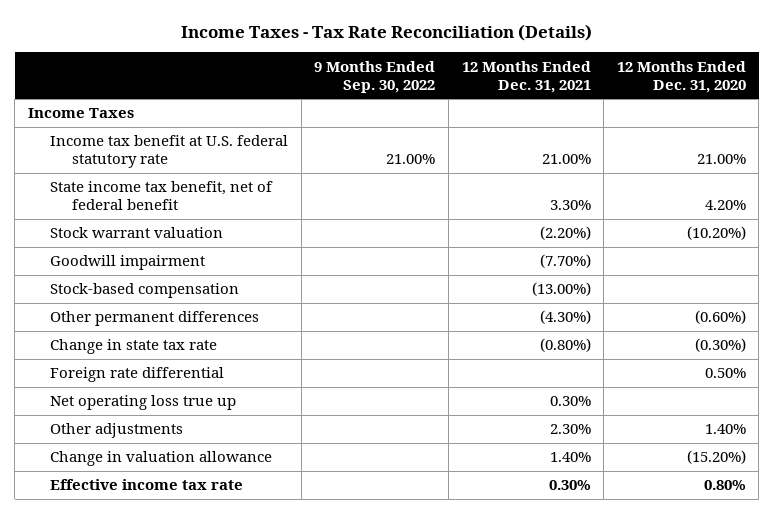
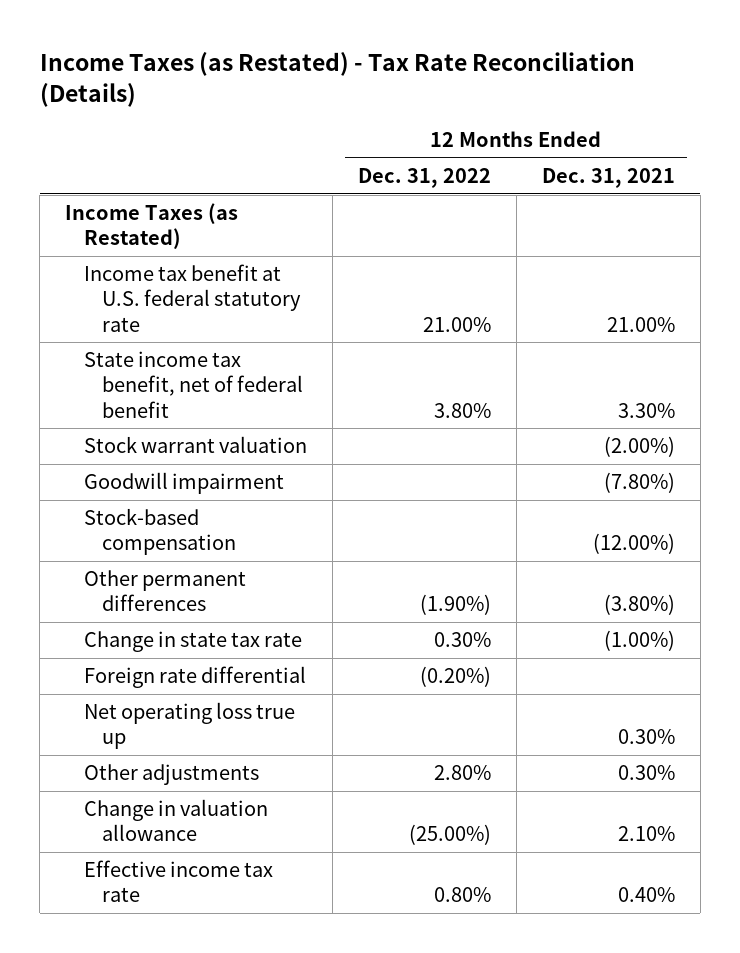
[180,23,592,41] Income Taxes - Tax Rate Reconciliation (Details) -> [39,51,635,107] Income Taxes (as Restated) - Tax Rate Reconciliation (Details)
[314,60,436,93] 9 Months Ended Sep. 30, 2022 -> none
[616,60,746,93] 12 Months Ended Dec. 31, 2020 -> none
none -> [357,167,491,188] Dec. 31, 2022
[27,108,134,119] Income Taxes -> [65,203,239,250] Income Taxes (as Restated)
[539,226,591,241] (2.20%) -> [603,436,675,458] (2.00%)
[539,254,591,269] (7.70%) -> [603,472,675,494] (7.80%)
[531,282,591,297] (13.00%) -> [592,533,675,555] (12.00%)
[539,310,591,325] (4.30%) -> [603,594,675,616] (3.80%)
[539,338,591,353] (0.80%) -> [603,630,675,652] (1.00%)
[549,424,591,435] 2.30% -> [617,765,675,781] 0.30%
[549,452,591,463] 1.40% -> [617,826,675,842] 2.10%
[548,480,591,491] 0.30% -> [617,887,675,903] 0.40%

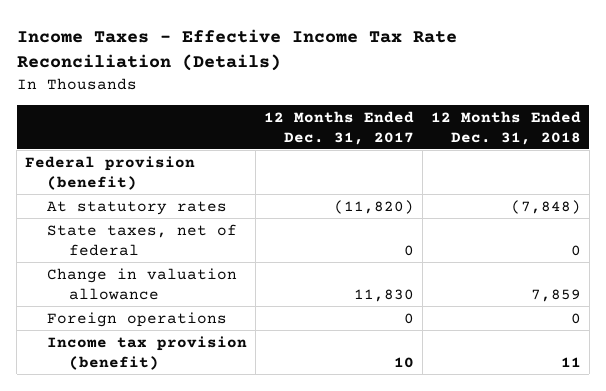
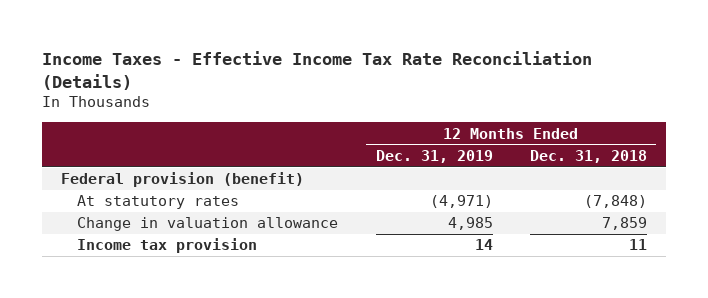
[263,110,414,145] 12 Months Ended Dec. 31, 2017 -> none
none -> [375,149,493,163] Dec. 31, 2019
[47,223,238,256] State taxes, net of federal -> none
[47,311,228,327] Foreign operations -> none
[47,335,248,370] Income tax provision (benefit) -> [77,238,258,254] Income tax provision

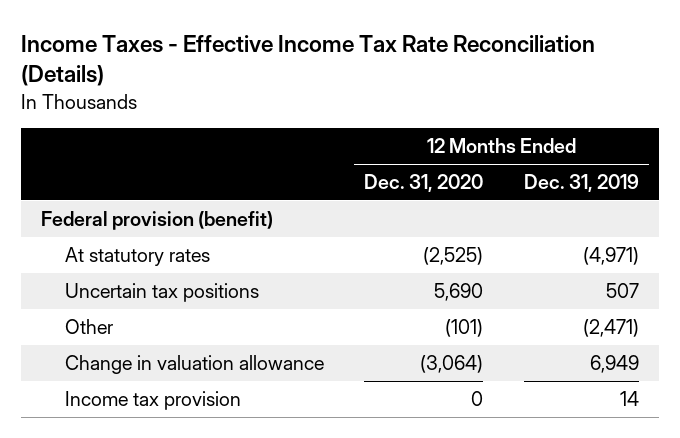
[529,149,647,163] Dec. 31, 2018 -> none
none -> [364,174,484,193] Dec. 31, 2020
none -> [64,283,259,303] Uncertain tax positions
none -> [64,319,113,335] Other
[447,217,493,231] 4,985 -> [589,355,639,374] 6,949

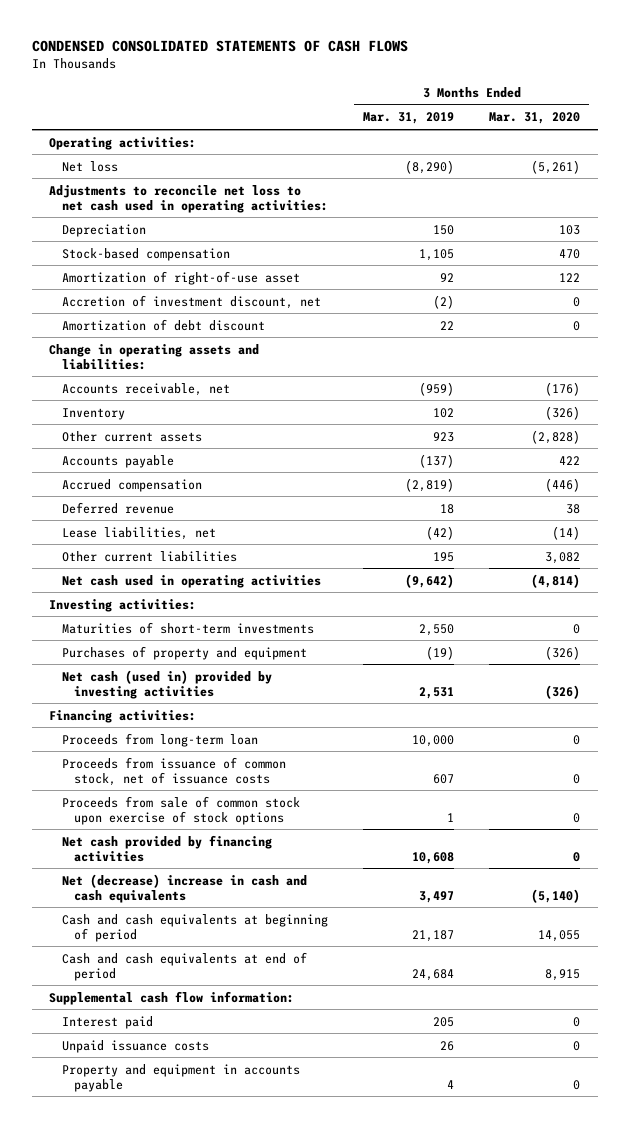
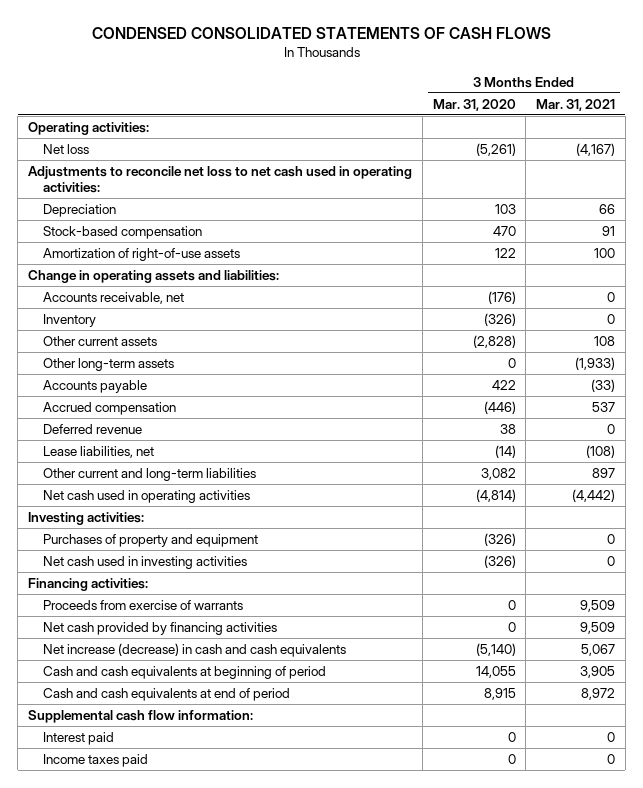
[363,112,455,125] Mar. 31, 2019 -> none
none -> [536,98,616,111] Mar. 31, 2021
[61,294,321,309] Accretion of investment discount, net -> none
[61,318,265,331] Amortization of debt discount -> none
[61,270,300,285] Amortization of right-of-use asset -> [43,247,241,261] Amortization of right-of-use assets
none -> [43,357,175,371] Other long-term assets
[61,550,237,562] Other current liabilities -> [43,467,257,481] Other current and long-term liabilities
[61,621,314,634] Maturities of short-term investments -> none
[61,669,272,699] Net cash (used in) provided by investing activities -> [43,555,248,569] Net cash used in investing activities
[61,732,258,747] Proceeds from long-term loan -> none
[61,756,286,786] Proceeds from issuance of common stock, net of issuance costs -> none
[61,795,300,825] Proceeds from sale of common stock upon exercise of stock options -> none
none -> [43,599,244,610] Proceeds from exercise of warrants
[61,873,307,903] Net (decrease) increase in cash and cash equivalents -> [43,642,347,657] Net increase (decrease) in cash and cash equivalents
[61,1039,209,1053] Unpaid issuance costs -> none
[61,1063,300,1092] Property and equipment in accounts payable -> none
none -> [43,753,149,767] Income taxes paid

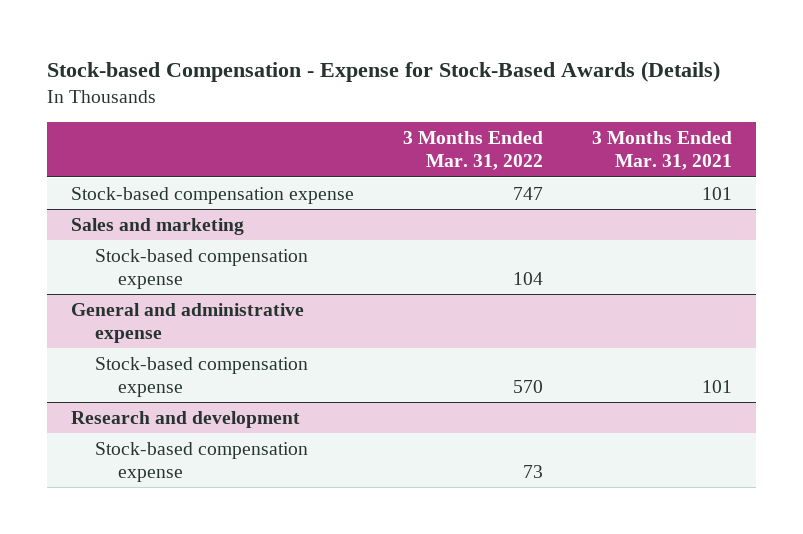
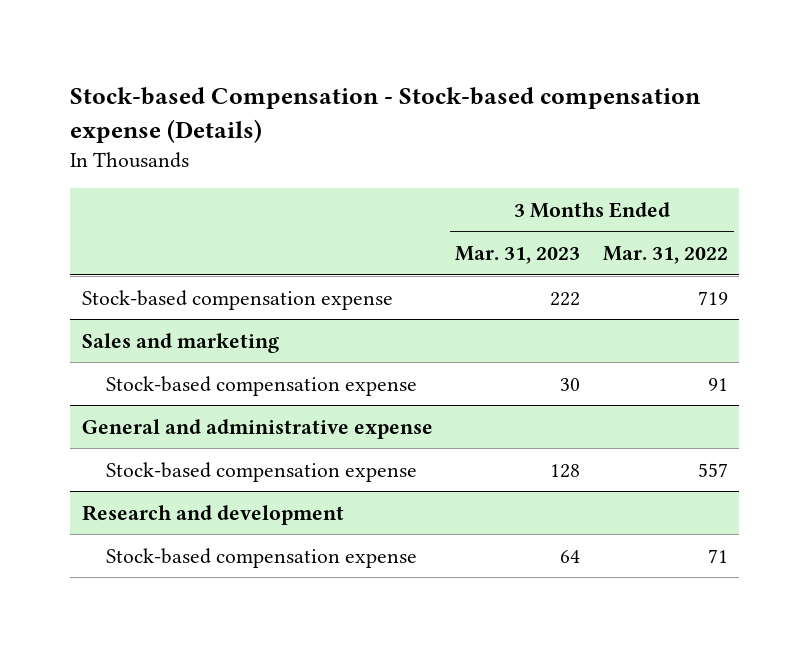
[46,60,720,82] Stock-based Compensation - Expense for Stock-Based Awards (Details) -> [70,86,702,143] Stock-based Compensation - Stock-based compensation expense (Details)
[591,131,732,171] 3 Months Ended Mar. 31, 2021 -> none
none -> [455,246,581,265] Mar. 31, 2023
[513,186,544,200] 747 -> [697,290,728,305] 719
[513,271,544,285] 104 -> [707,377,728,391] 91
[513,379,544,393] 570 -> [697,462,728,477] 557
[523,464,544,478] 73 -> [707,548,728,563] 71

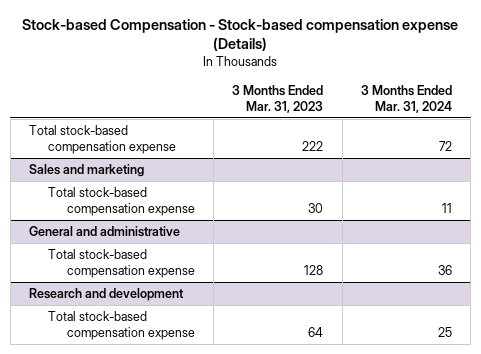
[602,246,728,265] Mar. 31, 2022 -> none
none -> [360,84,452,113] 3 Months Ended Mar. 31, 2024
[81,289,393,310] Stock-based compensation expense -> [28,125,176,155] Total stock-based compensation expense
[106,375,418,396] Stock-based compensation expense -> [47,187,195,217] Total stock-based compensation expense
[81,418,433,439] General and administrative expense -> [28,226,180,238] General and administrative
[106,461,418,482] Stock-based compensation expense -> [47,249,195,279] Total stock-based compensation expense
[106,547,418,568] Stock-based compensation expense -> [47,311,195,341] Total stock-based compensation expense

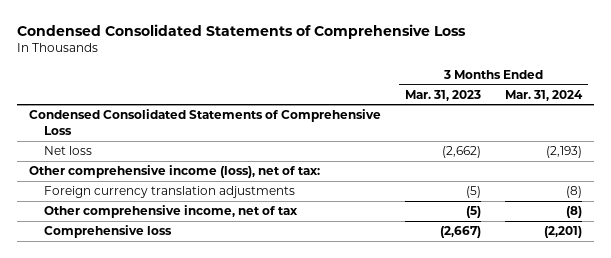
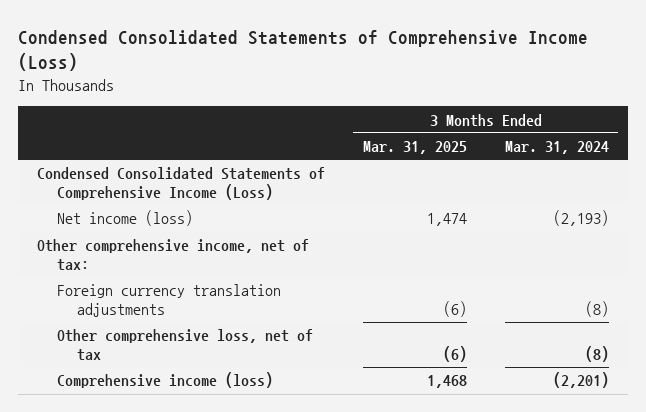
[16,23,466,39] Condensed Consolidated Statements of Comprehensive Loss -> [17,29,588,72] Condensed Consolidated Statements of Comprehensive Income (Loss)
[404,89,481,101] Mar. 31, 2023 -> none
none -> [362,141,467,155] Mar. 31, 2025
[28,109,381,135] Condensed Consolidated Statements of Comprehensive Loss -> [36,167,325,201] Condensed Consolidated Statements of Comprehensive Income (Loss)
[43,146,92,156] Net loss -> [56,210,193,227] Net income (loss)
[28,165,320,179] Other comprehensive income (loss), net of tax: -> [36,239,309,272] Other comprehensive income, net of tax:
[43,205,298,219] Other comprehensive income, net of tax -> [56,329,313,362] Other comprehensive loss, net of tax
[43,225,172,239] Comprehensive loss -> [56,372,273,389] Comprehensive income (loss)

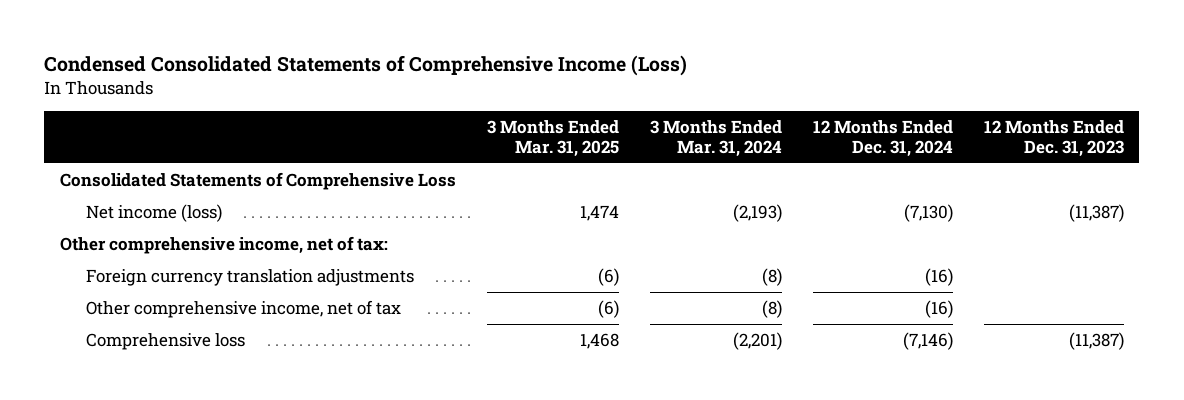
none -> [812,119,953,158] 12 Months Ended Dec. 31, 2024
none -> [983,119,1124,158] 12 Months Ended Dec. 31, 2023
[36,167,325,201] Condensed Consolidated Statements of Comprehensive Income (Loss) -> [59,172,456,191] Consolidated Statements of Comprehensive Loss
[56,329,313,362] Other comprehensive loss, net of tax -> [85,300,401,319] Other comprehensive income, net of tax
[56,372,273,389] Comprehensive income (loss) -> [85,333,245,351] Comprehensive loss

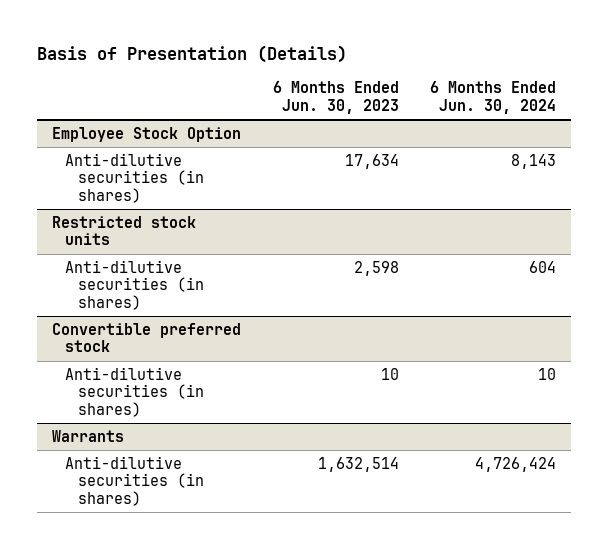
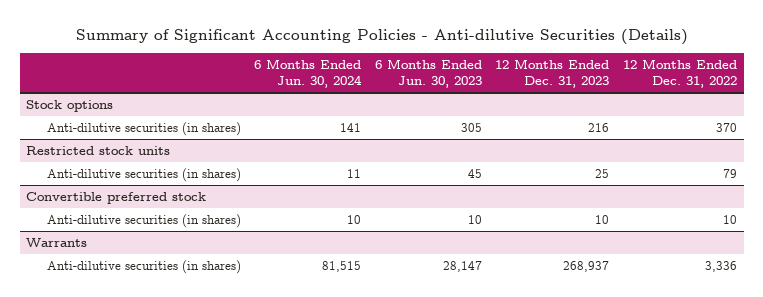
[36,44,347,63] Basis of Presentation (Details) -> [75,28,688,45] Summary of Significant Accounting Policies - Anti-dilutive Securities (Details)
none -> [495,58,610,89] 12 Months Ended Dec. 31, 2023
none -> [622,58,737,89] 12 Months Ended Dec. 31, 2022
[52,127,242,143] Employee Stock Option -> [26,100,114,113] Stock options
[344,154,399,170] 17,634 -> [460,123,482,133] 305
[510,154,556,170] 8,143 -> [340,123,362,133] 141
[353,261,399,277] 2,598 -> [467,169,482,179] 45
[528,261,556,274] 604 -> [347,169,362,179] 11
[317,457,399,473] 1,632,514 -> [442,261,482,273] 28,147
[474,457,556,473] 4,726,424 -> [322,261,362,273] 81,515

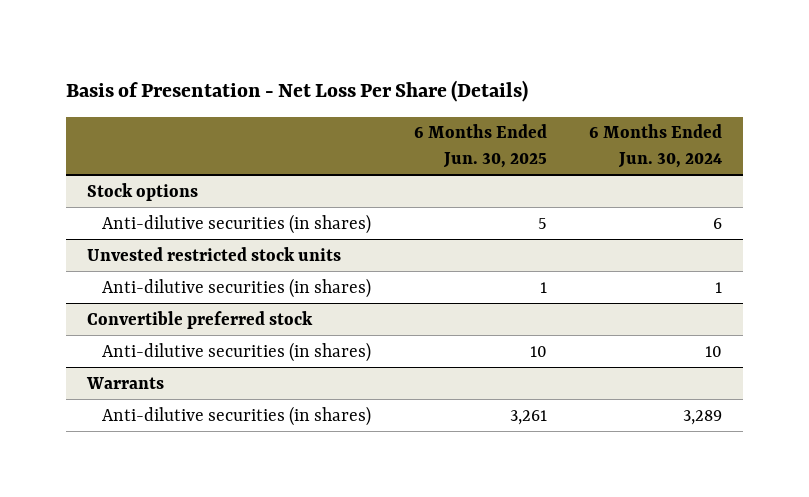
[75,28,688,45] Summary of Significant Accounting Policies - Anti-dilutive Securities (Details) -> [65,79,528,102] Basis of Presentation - Net Loss Per Share (Details)
[374,58,482,89] 6 Months Ended Jun. 30, 2023 -> none
[495,58,610,89] 12 Months Ended Dec. 31, 2023 -> none
[622,58,737,89] 12 Months Ended Dec. 31, 2022 -> none
none -> [413,124,547,168] 6 Months Ended Jun. 30, 2025
[340,123,362,133] 141 -> [712,217,722,229] 6
[26,146,171,156] Restricted stock units -> [87,246,342,261] Unvested restricted stock units
[347,169,362,179] 11 -> [714,281,722,293] 1
[322,261,362,273] 81,515 -> [682,409,722,425] 3,289

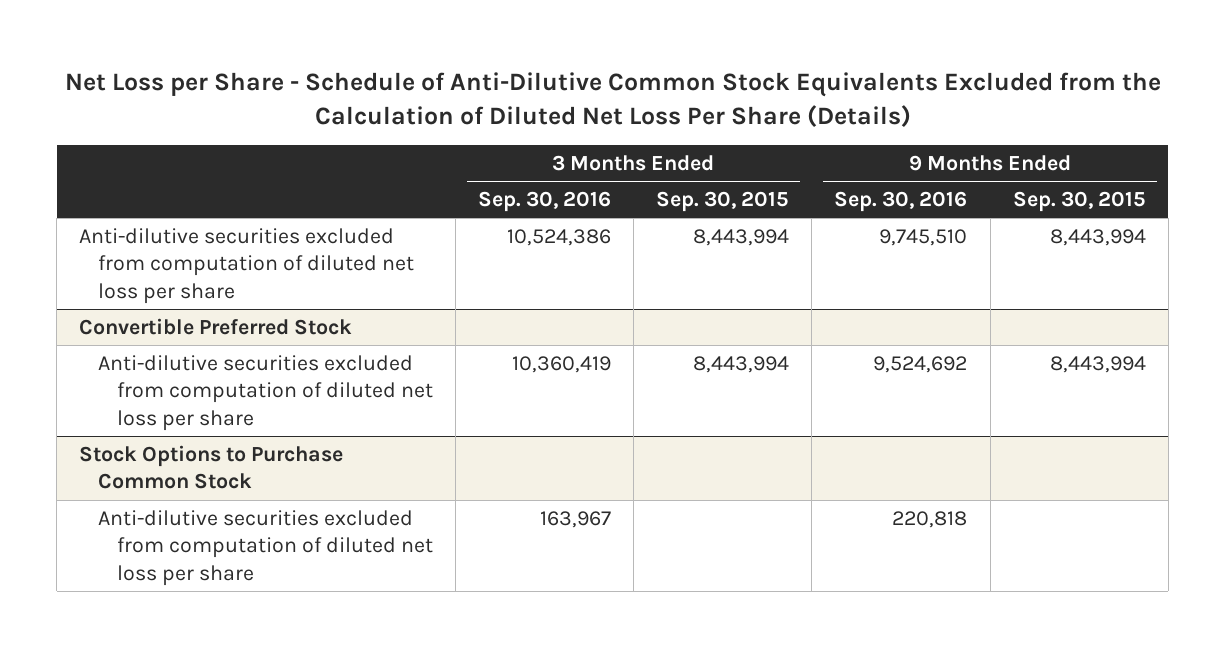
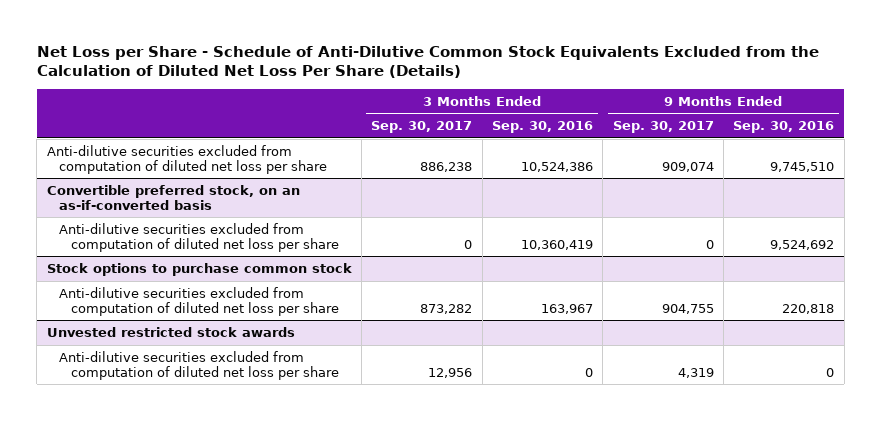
[656,191,790,213] Sep. 30, 2015 -> none
[1012,191,1146,213] Sep. 30, 2015 -> none
none -> [371,121,473,134] Sep. 30, 2017
none -> [612,121,714,134] Sep. 30, 2017
[79,317,353,335] Convertible Preferred Stock -> [46,184,300,210] Convertible preferred stock, on an as-if-converted basis
[79,444,344,490] Stock Options to Purchase Common Stock -> [46,262,352,276] Stock options to purchase common stock
none -> [46,326,295,337] Unvested restricted stock awards
none -> [58,350,339,380] Anti-dilutive securities excluded from computation of diluted net loss per share

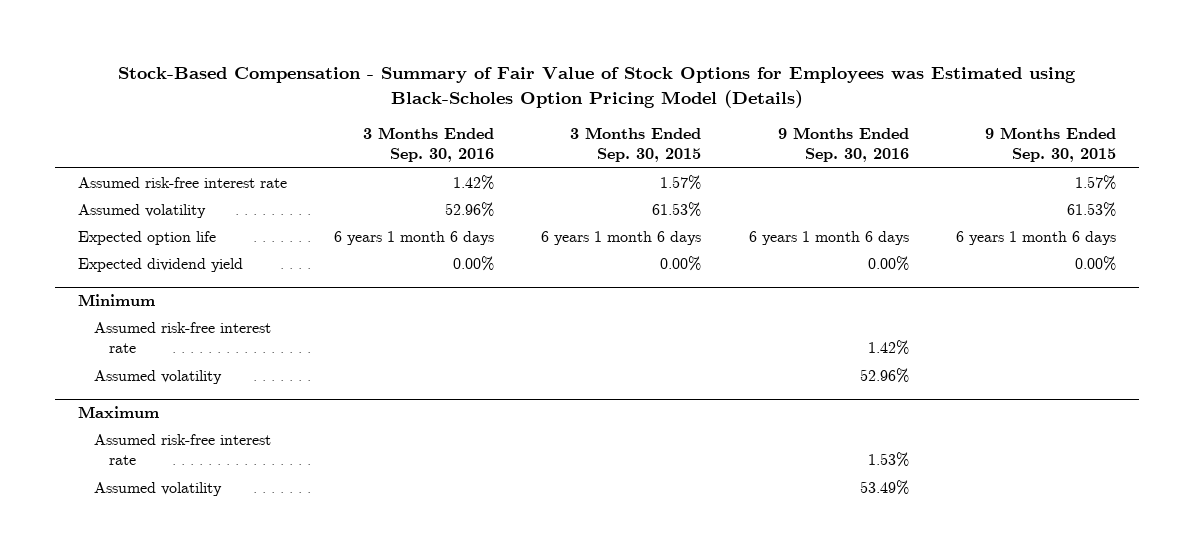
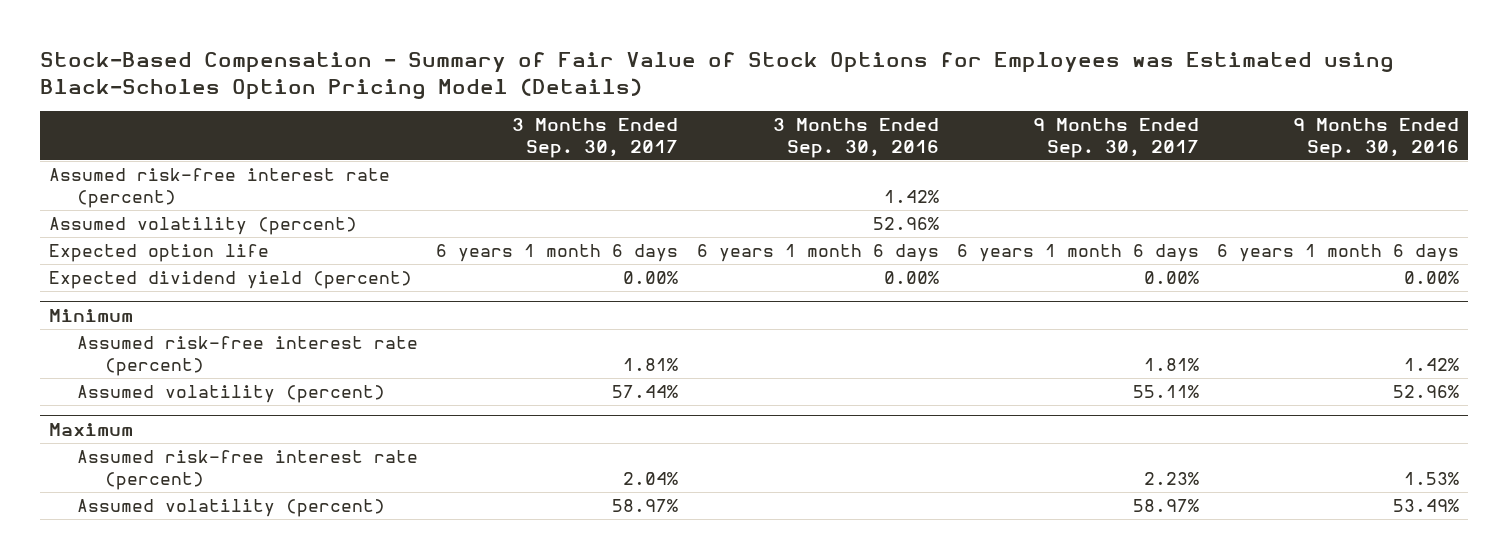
[570,126,702,163] 3 Months Ended Sep. 30, 2015 -> none
[984,126,1116,163] 9 Months Ended Sep. 30, 2015 -> none
none -> [512,118,679,158] 3 Months Ended Sep. 30, 2017
none -> [1032,118,1199,158] 9 Months Ended Sep. 30, 2017
[78,177,288,189] Assumed risk-free interest rate -> [49,168,391,208] Assumed risk-free interest rate (percent)
[78,204,207,219] Assumed volatility -> [49,217,358,236] Assumed volatility (percent)
[78,258,244,273] Expected dividend yield -> [49,271,413,290] Expected dividend yield (percent)
[93,322,271,354] Assumed risk-free interest rate -> [76,336,418,376] Assumed risk-free interest rate (percent)
[93,370,222,385] Assumed volatility -> [76,385,385,404] Assumed volatility (percent)
[93,434,271,466] Assumed risk-free interest rate -> [76,450,418,490] Assumed risk-free interest rate (percent)
[93,482,222,497] Assumed volatility -> [76,499,385,518] Assumed volatility (percent)

